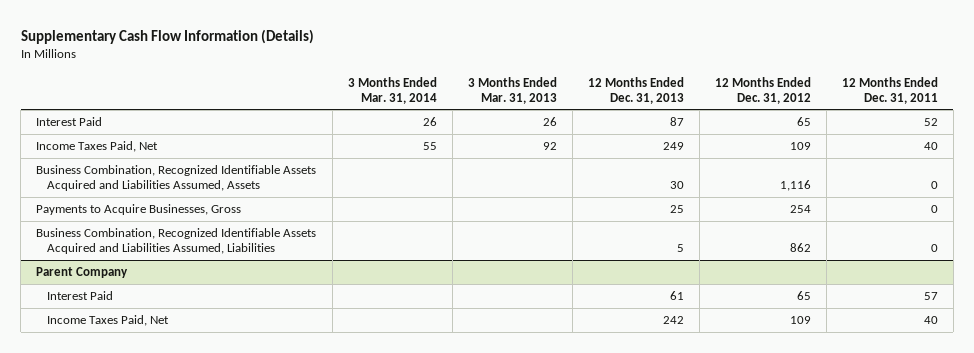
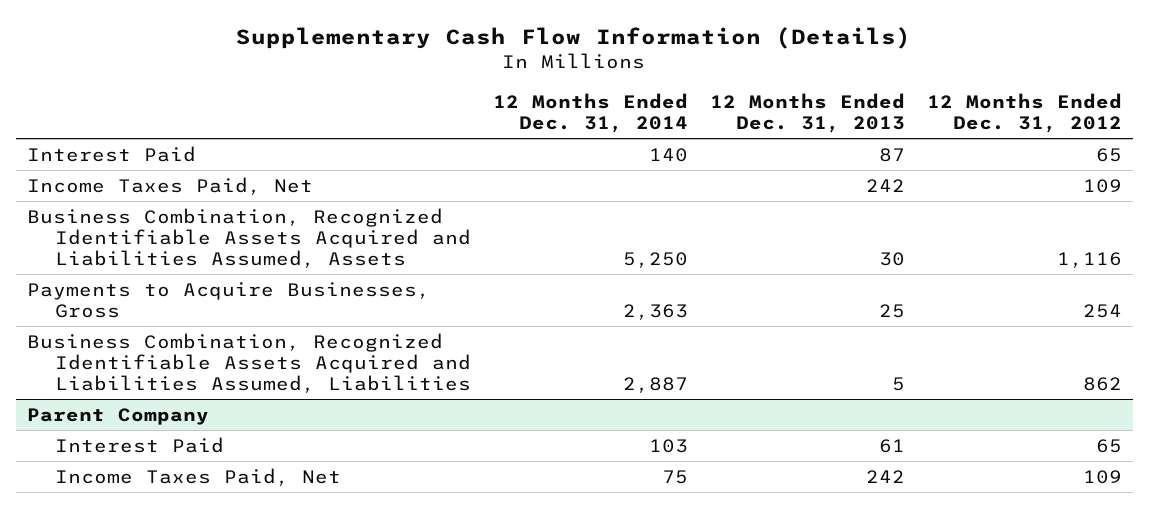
[347,76,437,104] 3 Months Ended Mar. 31, 2014 -> none
[467,76,557,104] 3 Months Ended Mar. 31, 2013 -> none
[841,76,938,104] 12 Months Ended Dec. 31, 2011 -> none
none -> [492,93,688,134] 12 Months Ended Dec. 31, 2014
[662,142,684,151] 249 -> [865,178,905,192] 242

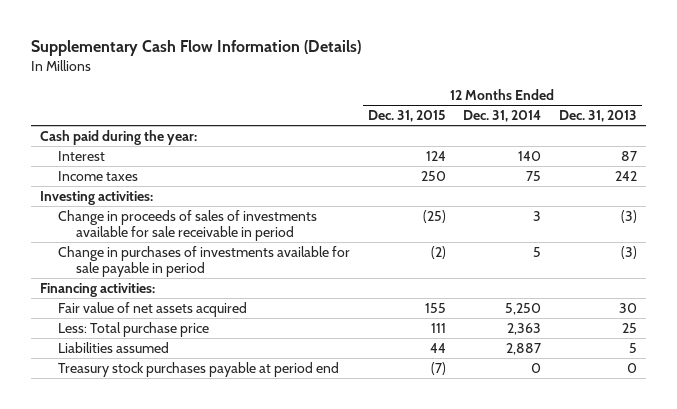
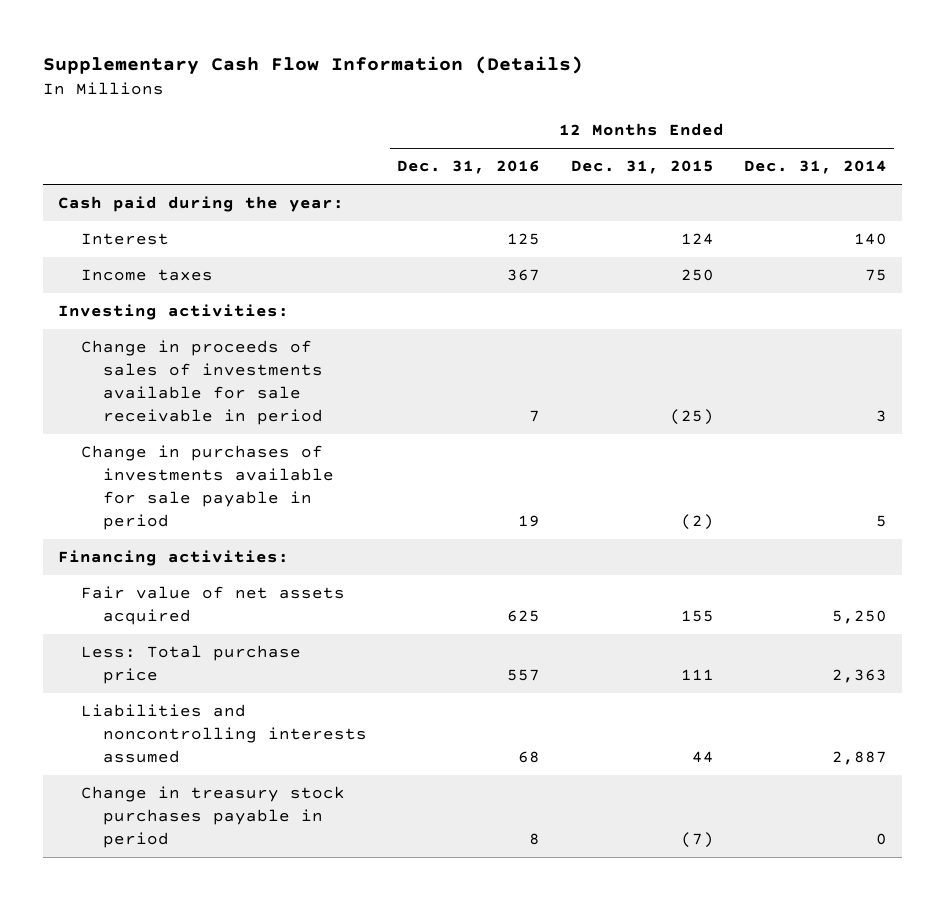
[559,110,638,123] Dec. 31, 2013 -> none
none -> [397,160,541,175] Dec. 31, 2016
[57,341,169,353] Liabilities assumed -> [80,704,368,763] Liabilities and noncontrolling interests assumed
[57,361,339,377] Treasury stock purchases payable at period end -> [80,786,345,848] Change in treasury stock purchases payable in period

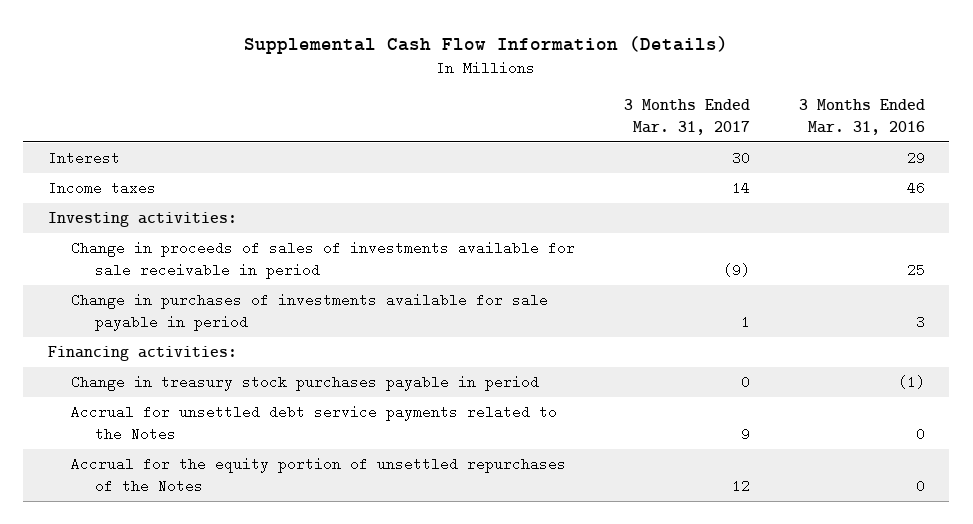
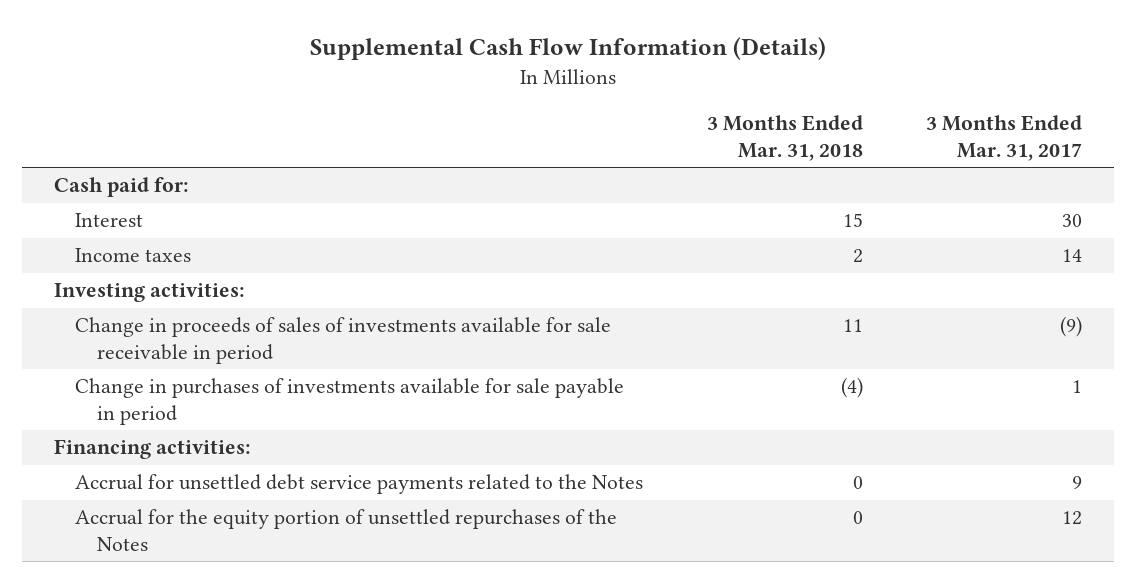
[798,99,925,135] 3 Months Ended Mar. 31, 2016 -> none
none -> [706,114,863,161] 3 Months Ended Mar. 31, 2018
none -> [53,177,189,198] Cash paid for:
[71,375,540,392] Change in treasury stock purchases payable in period -> none

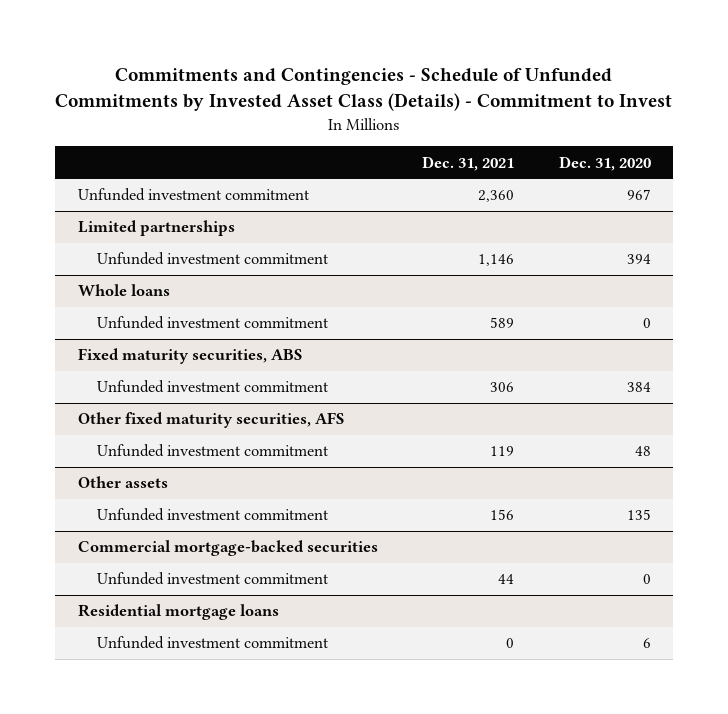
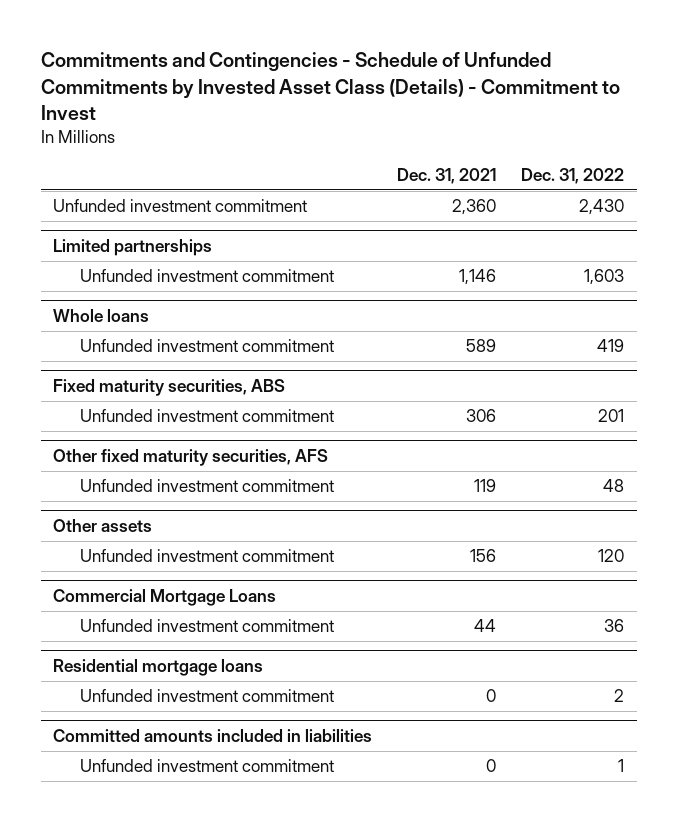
[558,155,651,171] Dec. 31, 2020 -> none
none -> [521,168,625,185] Dec. 31, 2022
[77,540,378,557] Commercial mortgage-backed securities -> none
none -> [53,588,277,606] Commercial Mortgage Loans
none -> [53,728,373,742] Committed amounts included in liabilities
none -> [79,759,334,773] Unfunded investment commitment

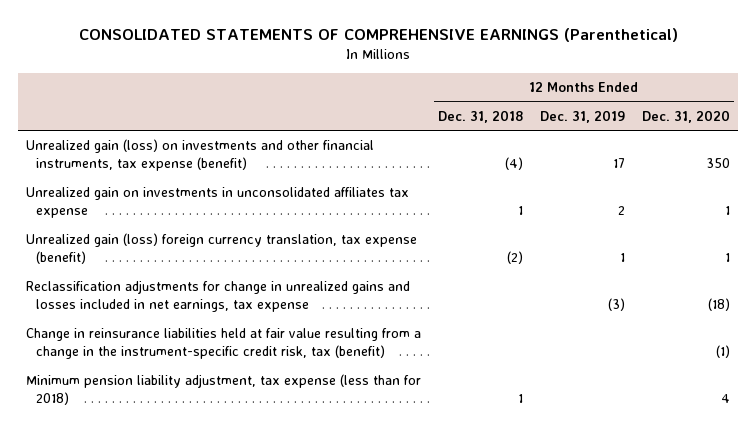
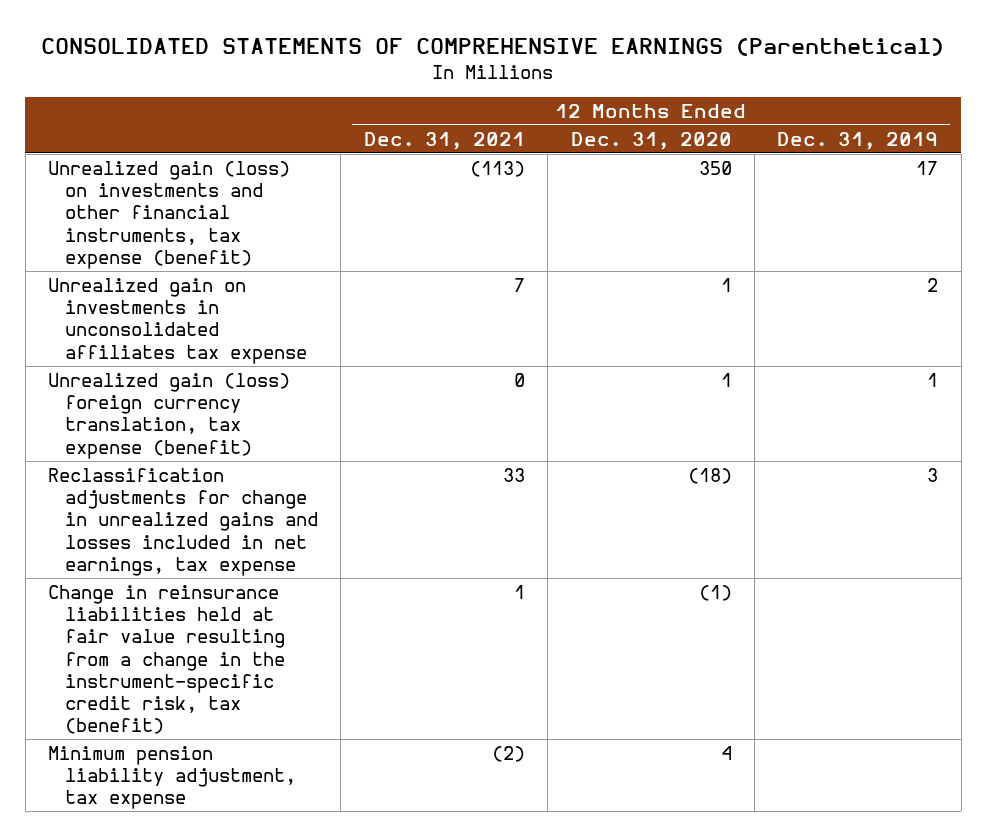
[438,109,524,123] Dec. 31, 2018 -> none
none -> [363,131,525,150] Dec. 31, 2021
[607,298,625,312] (3) -> [927,467,939,482] 3
[26,374,422,406] Minimum pension liability adjustment, tax expense (less than for 2018) -> [47,745,297,810] Minimum pension liability adjustment, tax expense

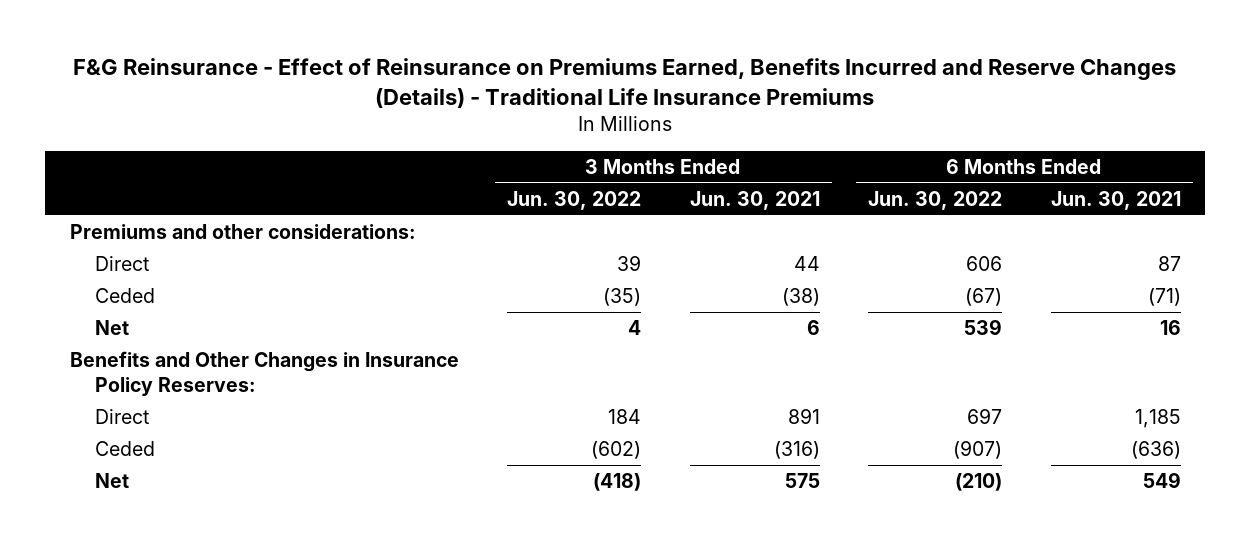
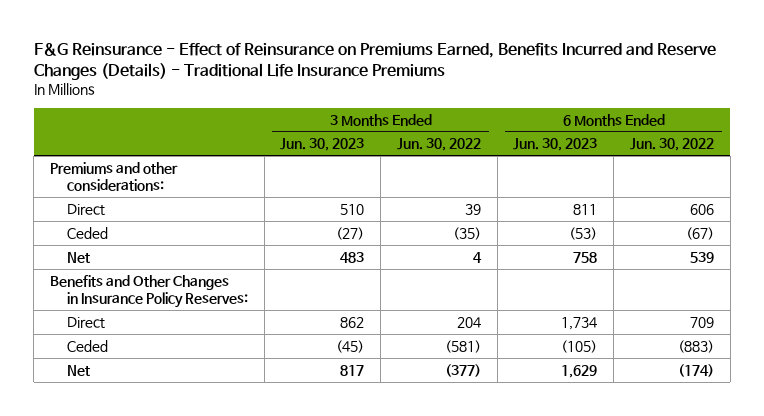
[689,190,820,210] Jun. 30, 2021 -> none
[1050,190,1181,210] Jun. 30, 2021 -> none
none -> [280,138,365,152] Jun. 30, 2023
none -> [513,138,598,152] Jun. 30, 2023
[608,409,642,425] 184 -> [456,316,481,328] 204
[967,408,1003,425] 697 -> [689,316,714,328] 709
[591,441,642,460] (602) -> [444,339,481,353] (581)
[953,440,1003,460] (907) -> [677,339,714,353] (883)
[593,473,642,492] (418) -> [444,363,481,377] (377)
[955,473,1003,492] (210) -> [677,363,714,377] (174)

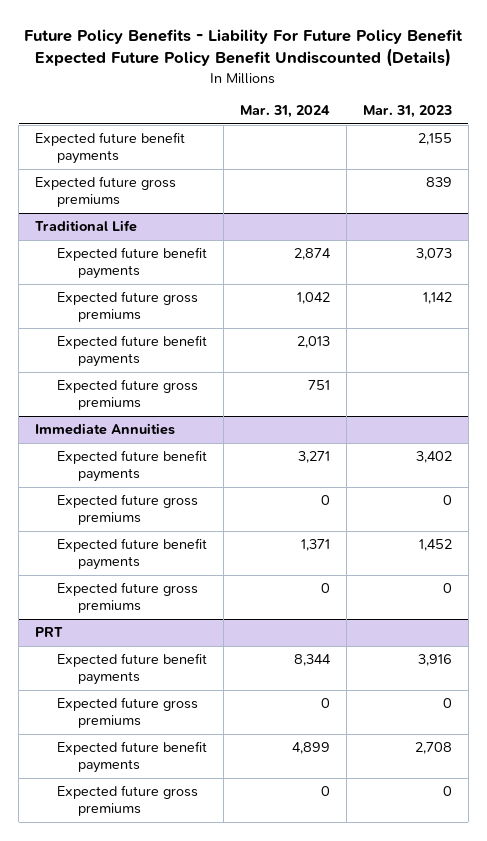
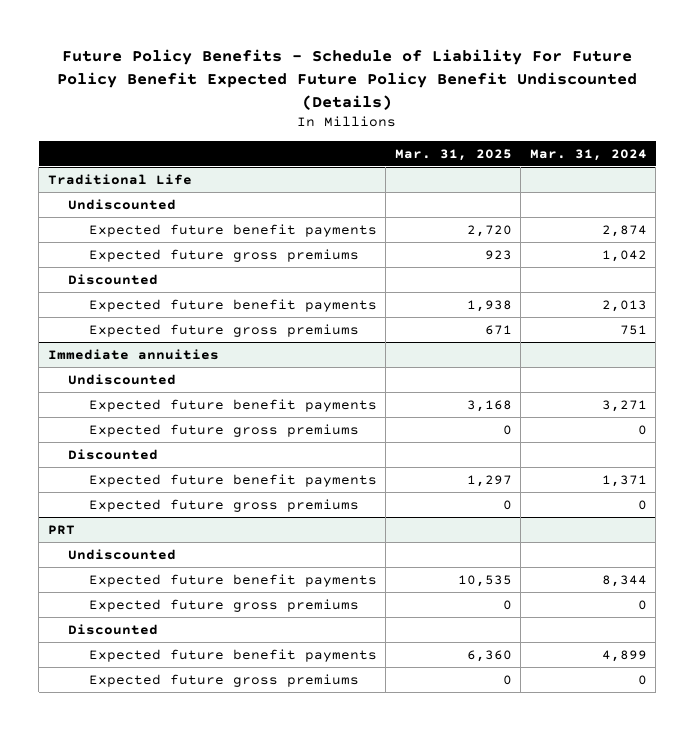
[24,29,464,68] Future Policy Benefits - Liability For Future Policy Benefit Expected Future Policy Benefit Undiscounted (Details) -> [57,49,638,110] Future Policy Benefits - Schedule of Liability For Future Policy Benefit Expected Future Policy Benefit Undiscounted (Details)
[362,105,452,119] Mar. 31, 2023 -> none
none -> [394,148,512,161] Mar. 31, 2025
[35,132,186,165] Expected future benefit payments -> none
[35,176,177,208] Expected future gross premiums -> none
none -> [68,198,177,210] Undiscounted
none -> [68,273,159,285] Discounted
[35,423,176,436] Immediate Annuities -> [47,348,219,360] Immediate annuities
none -> [68,373,177,385] Undiscounted
none -> [68,448,159,460] Discounted
none -> [68,548,177,560] Undiscounted
none -> [68,623,159,635] Discounted

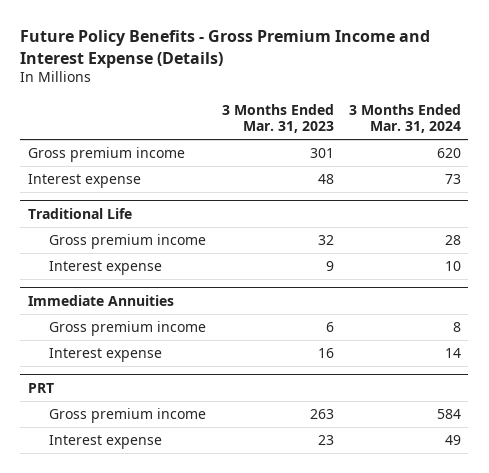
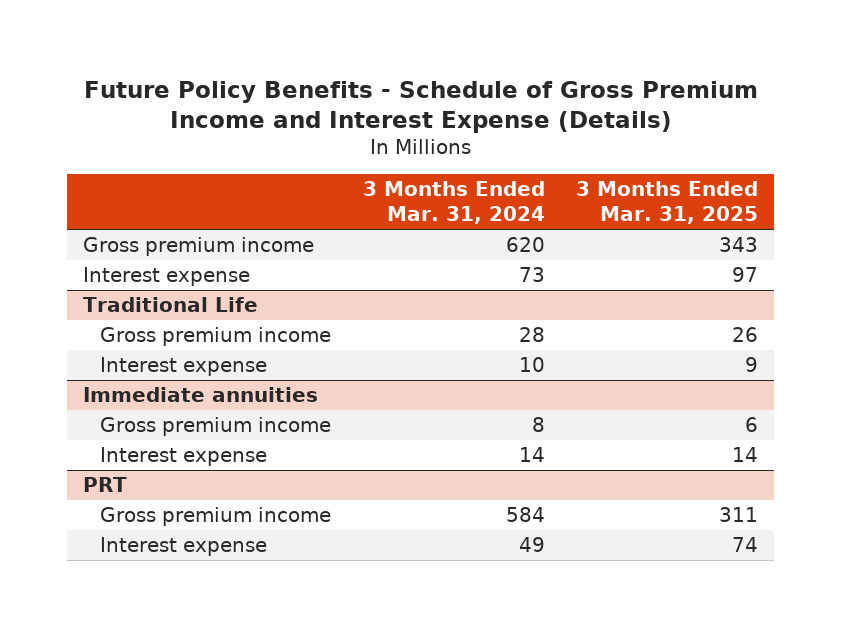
[20,29,431,68] Future Policy Benefits - Gross Premium Income and Interest Expense (Details) -> [83,80,758,133] Future Policy Benefits - Schedule of Gross Premium Income and Interest Expense (Details)
[221,103,334,134] 3 Months Ended Mar. 31, 2023 -> none
none -> [576,181,759,224] 3 Months Ended Mar. 31, 2025
[27,294,174,306] Immediate Annuities -> [83,387,319,403] Immediate annuities

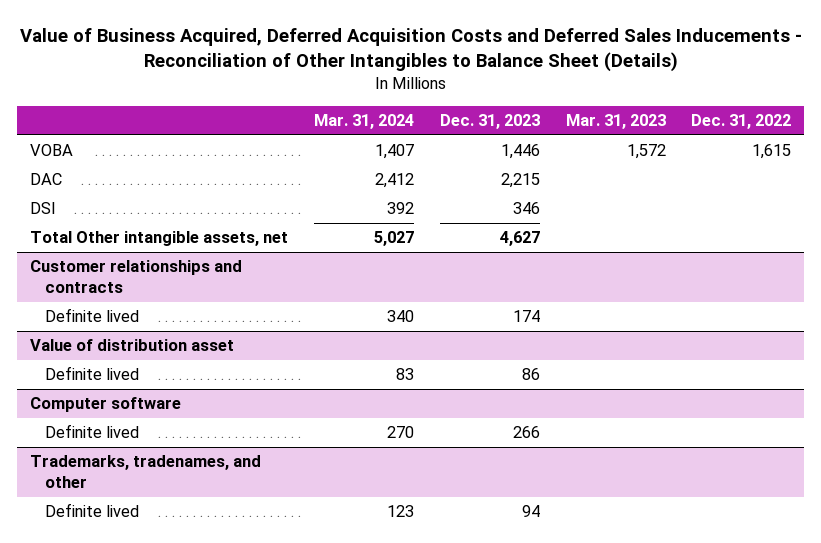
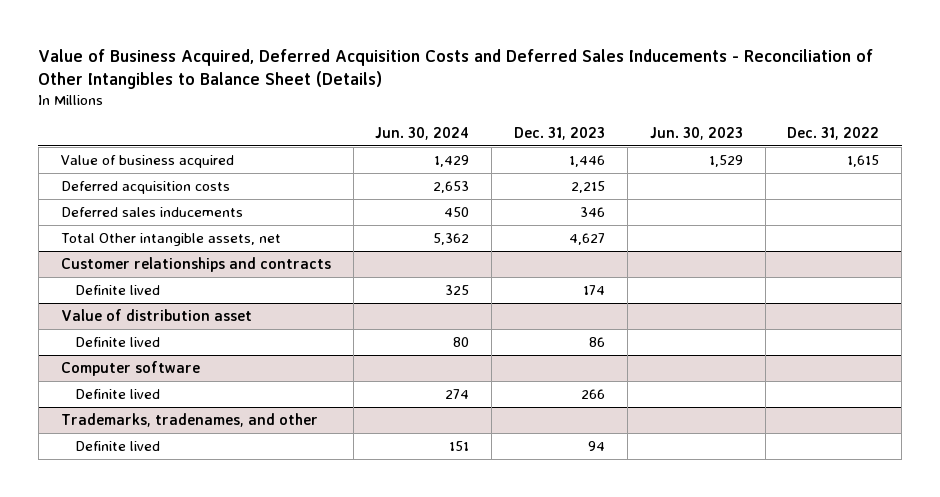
[313,114,414,130] Mar. 31, 2024 -> none
[565,114,666,130] Mar. 31, 2023 -> none
none -> [375,126,470,140] Jun. 30, 2024
none -> [649,126,743,140] Jun. 30, 2023
[29,144,73,157] VOBA -> [60,155,234,169] Value of business acquired
[29,173,62,186] DAC -> [60,181,230,195] Deferred acquisition costs
[29,202,56,215] DSI -> [60,207,243,218] Deferred sales inducements

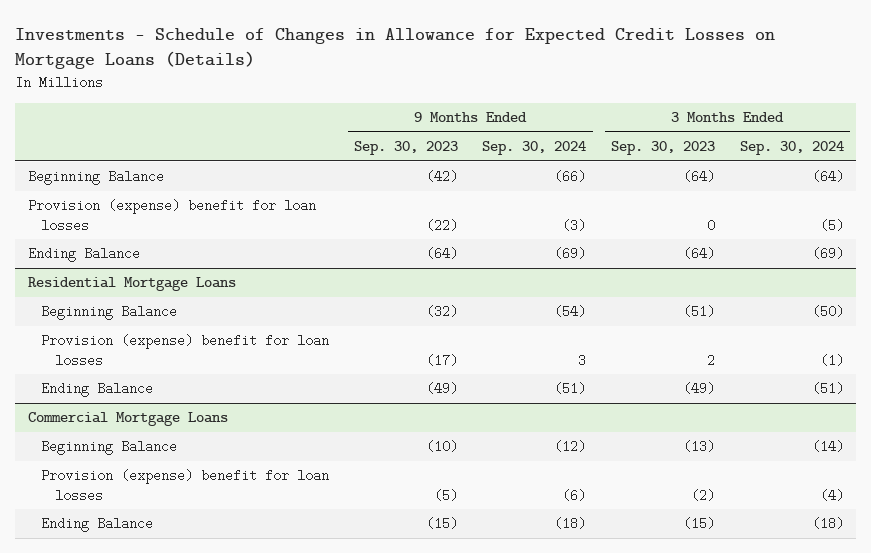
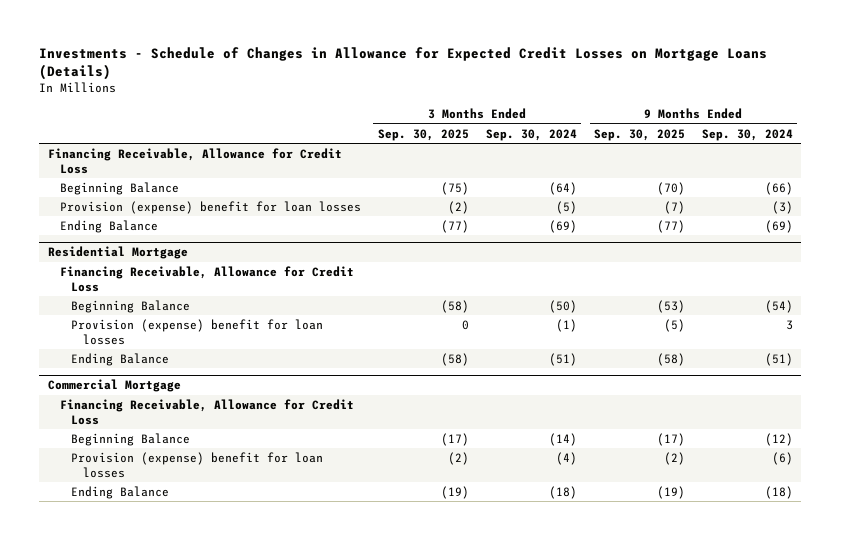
[353,141,458,156] Sep. 30, 2023 -> none
[610,141,715,156] Sep. 30, 2023 -> none
none -> [377,128,469,141] Sep. 30, 2025
none -> [593,128,685,141] Sep. 30, 2025
none -> [47,147,342,174] Financing Receivable, Allowance for Credit Loss
[27,277,236,292] Residential Mortgage Loans -> [47,246,188,260] Residential Mortgage
none -> [59,265,354,292] Financing Receivable, Allowance for Credit Loss
[27,412,228,427] Commercial Mortgage Loans -> [47,379,181,393] Commercial Mortgage
none -> [59,398,354,425] Financing Receivable, Allowance for Credit Loss

